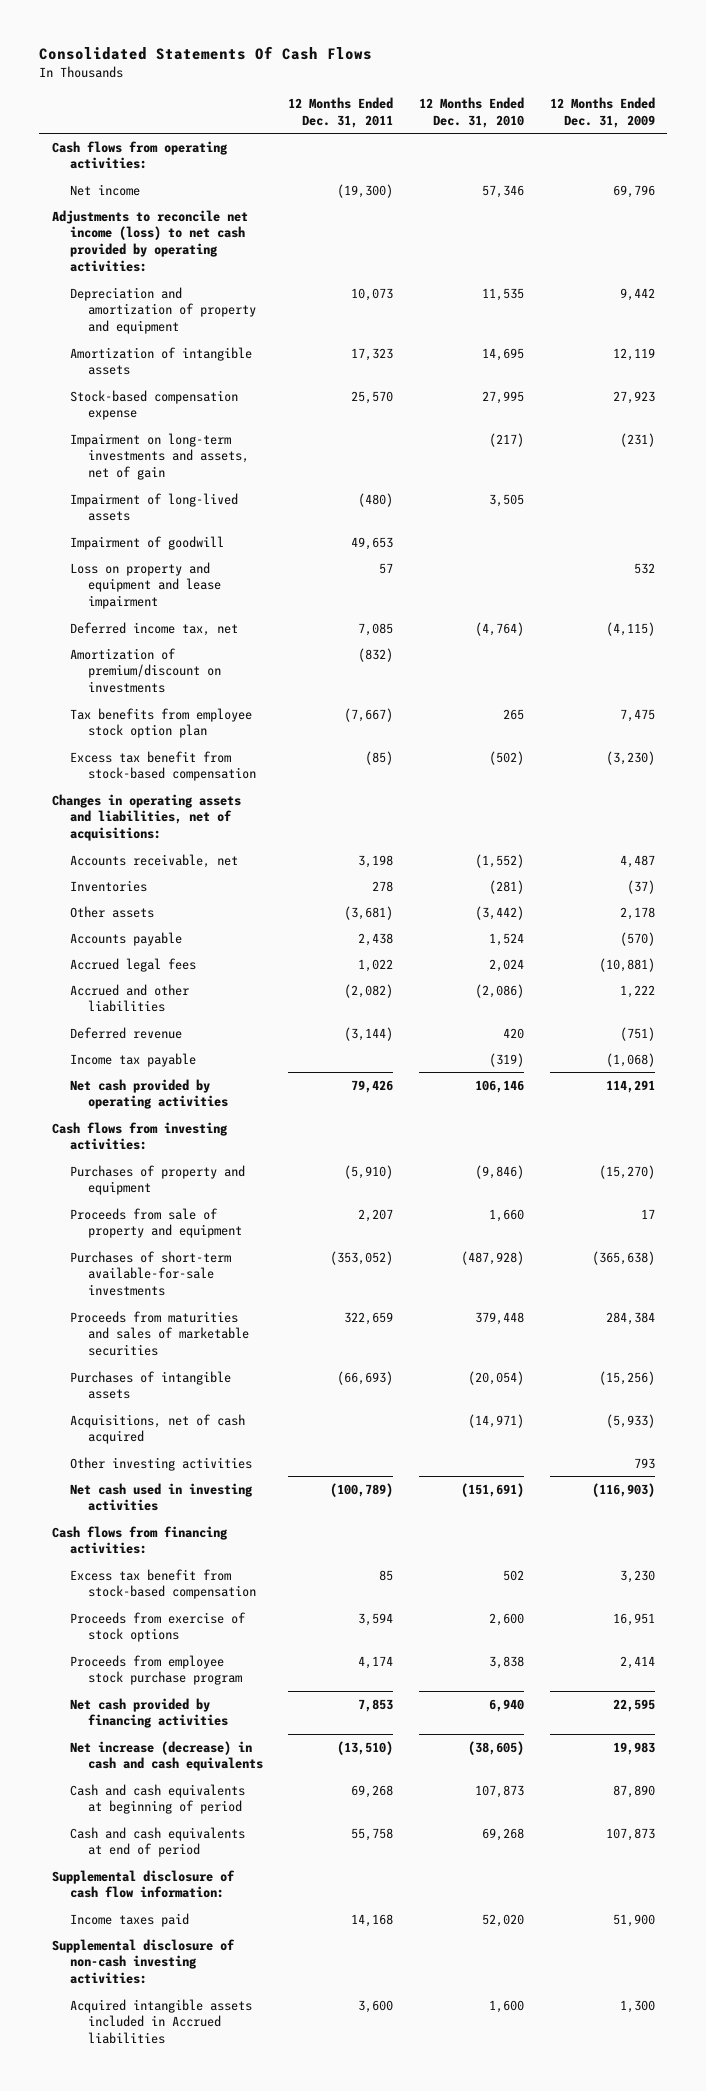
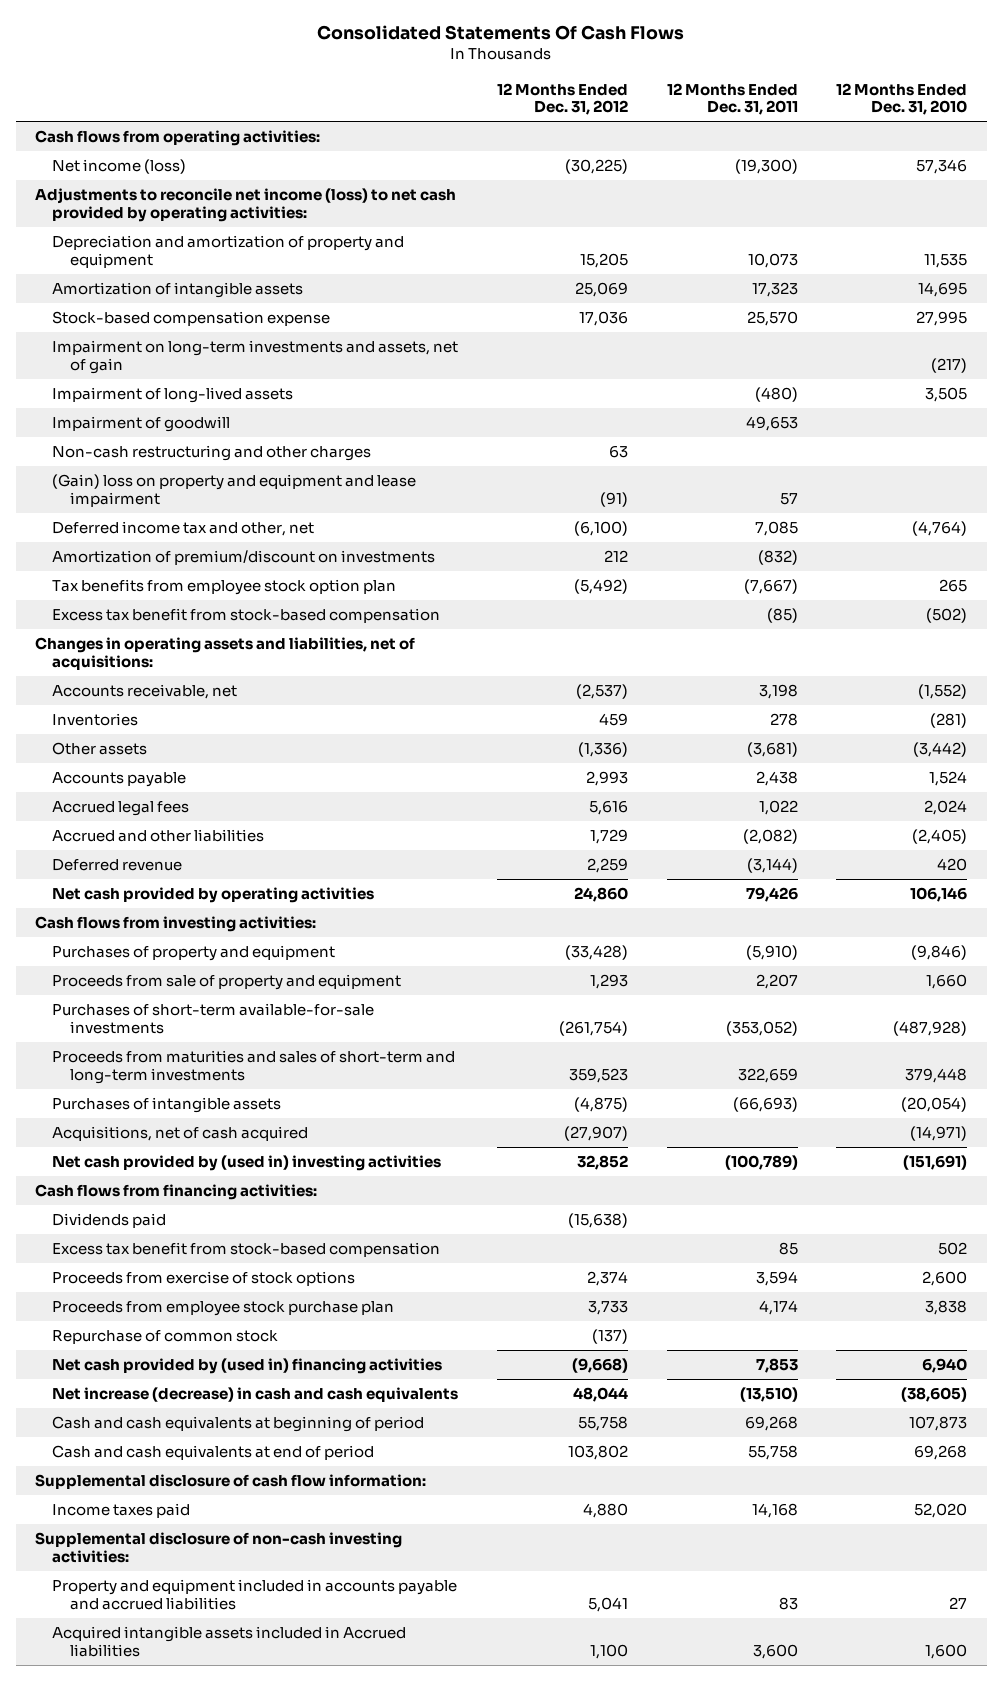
[549,97,655,128] 12 Months Ended Dec. 31, 2009 -> none
none -> [496,82,628,116] 12 Months Ended Dec. 31, 2012
[69,183,140,196] Net income -> [52,159,187,175] Net income (loss)
none -> [52,445,372,462] Non-cash restructuring and other charges
[69,561,221,610] Loss on property and equipment and lease impairment -> [52,474,417,507] (Gain) loss on property and equipment and lease impairment
[69,621,238,636] Deferred income tax, net -> [52,521,315,537] Deferred income tax and other, net
[475,983,525,998] (2,086) -> [912,829,968,845] (2,405)
[69,1052,196,1067] Income tax payable -> none
[69,1310,249,1357] Proceeds from maturities and sales of marketable securities -> [52,1050,456,1084] Proceeds from maturities and sales of short-term and long-term investments
[69,1456,252,1471] Other investing activities -> none
[69,1482,253,1512] Net cash used in investing activities -> [52,1155,442,1172] Net cash provided by (used in) investing activities
none -> [52,1213,167,1229] Dividends paid
[69,1654,242,1686] Proceeds from employee stock purchase program -> [52,1301,395,1317] Proceeds from employee stock purchase plan
none -> [52,1330,279,1345] Repurchase of common stock
[69,1697,228,1729] Net cash provided by financing activities -> [52,1358,443,1375] Net cash provided by (used in) financing activities
none -> [52,1579,458,1610] Property and equipment included in accounts payable and accrued liabilities

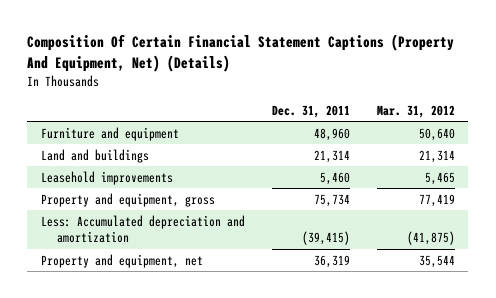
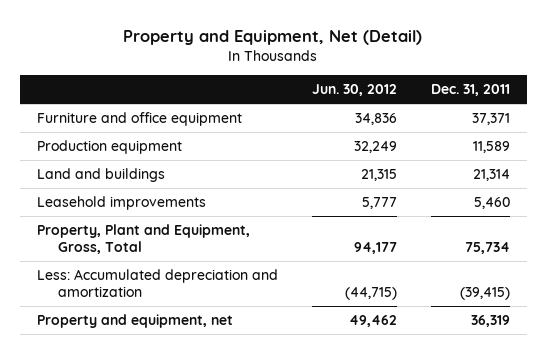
[27,34,455,72] Composition Of Certain Financial Statement Captions (Property And Equipment, Net) (Details) -> [123,29,423,45] Property and Equipment, Net (Detail)
[376,104,455,118] Mar. 31, 2012 -> none
none -> [311,84,397,97] Jun. 30, 2012
[40,126,179,141] Furniture and equipment -> [36,112,242,127] Furniture and office equipment
[313,127,350,141] 48,960 -> [471,113,510,126] 37,371
none -> [36,140,182,155] Production equipment
[40,192,215,207] Property and equipment, gross -> [36,224,250,255] Property, Plant and Equipment, Gross, Total

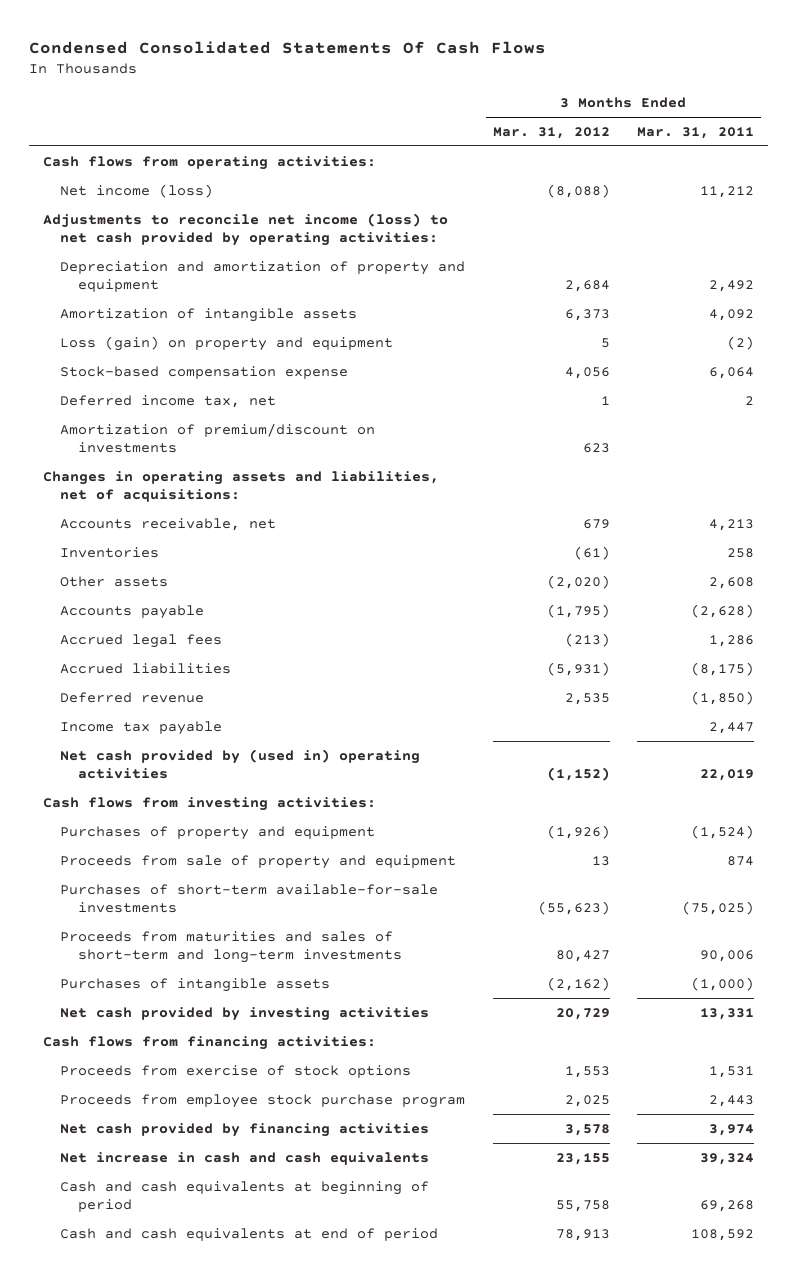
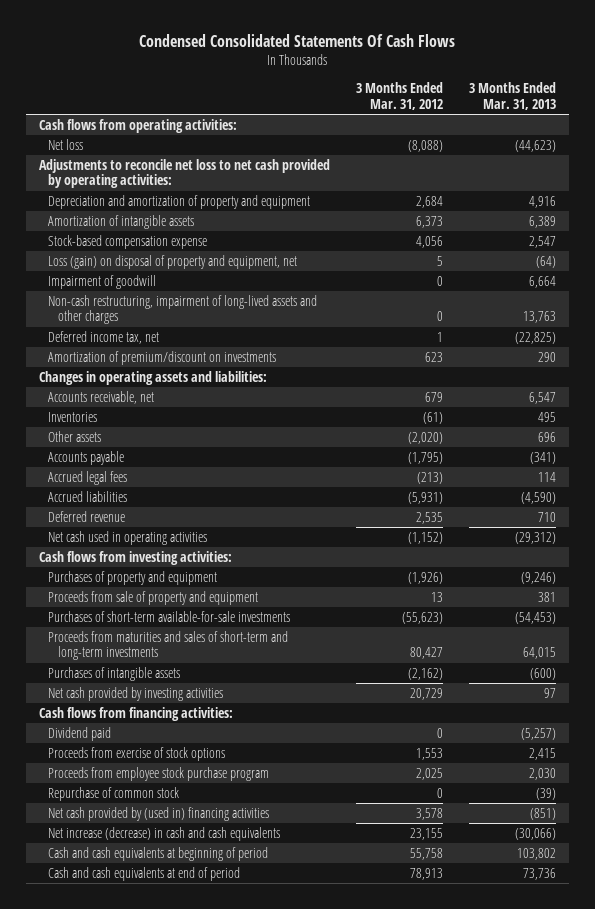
[636,126,754,139] Mar. 31, 2011 -> none
none -> [469,82,557,111] 3 Months Ended Mar. 31, 2013
[60,183,214,198] Net income (loss) -> [48,138,84,150] Net loss
[43,212,449,246] Adjustments to reconcile net income (loss) to net cash provided by operating activities: -> [38,158,330,189] Adjustments to reconcile net loss to net cash provided by operating activities:
[60,335,394,351] Loss (gain) on property and equipment -> none
none -> [48,254,298,269] Loss (gain) on disposal of property and equipment, net
none -> [48,274,157,289] Impairment of goodwill
none -> [48,294,318,325] Non-cash restructuring, impairment of long-lived assets and other charges
[43,470,440,502] Changes in operating assets and liabilities, net of acquisitions: -> [38,370,267,385] Changes in operating assets and liabilities:
[60,720,223,735] Income tax payable -> none
[60,748,421,779] Net cash provided by (used in) operating activities -> [48,530,208,545] Net cash used in operating activities
none -> [48,726,112,741] Dividend paid
none -> [48,786,180,801] Repurchase of common stock
[60,1122,430,1137] Net cash provided by financing activities -> [48,806,270,821] Net cash provided by (used in) financing activities
[60,1151,430,1165] Net increase in cash and cash equivalents -> [48,826,281,841] Net increase (decrease) in cash and cash equivalents

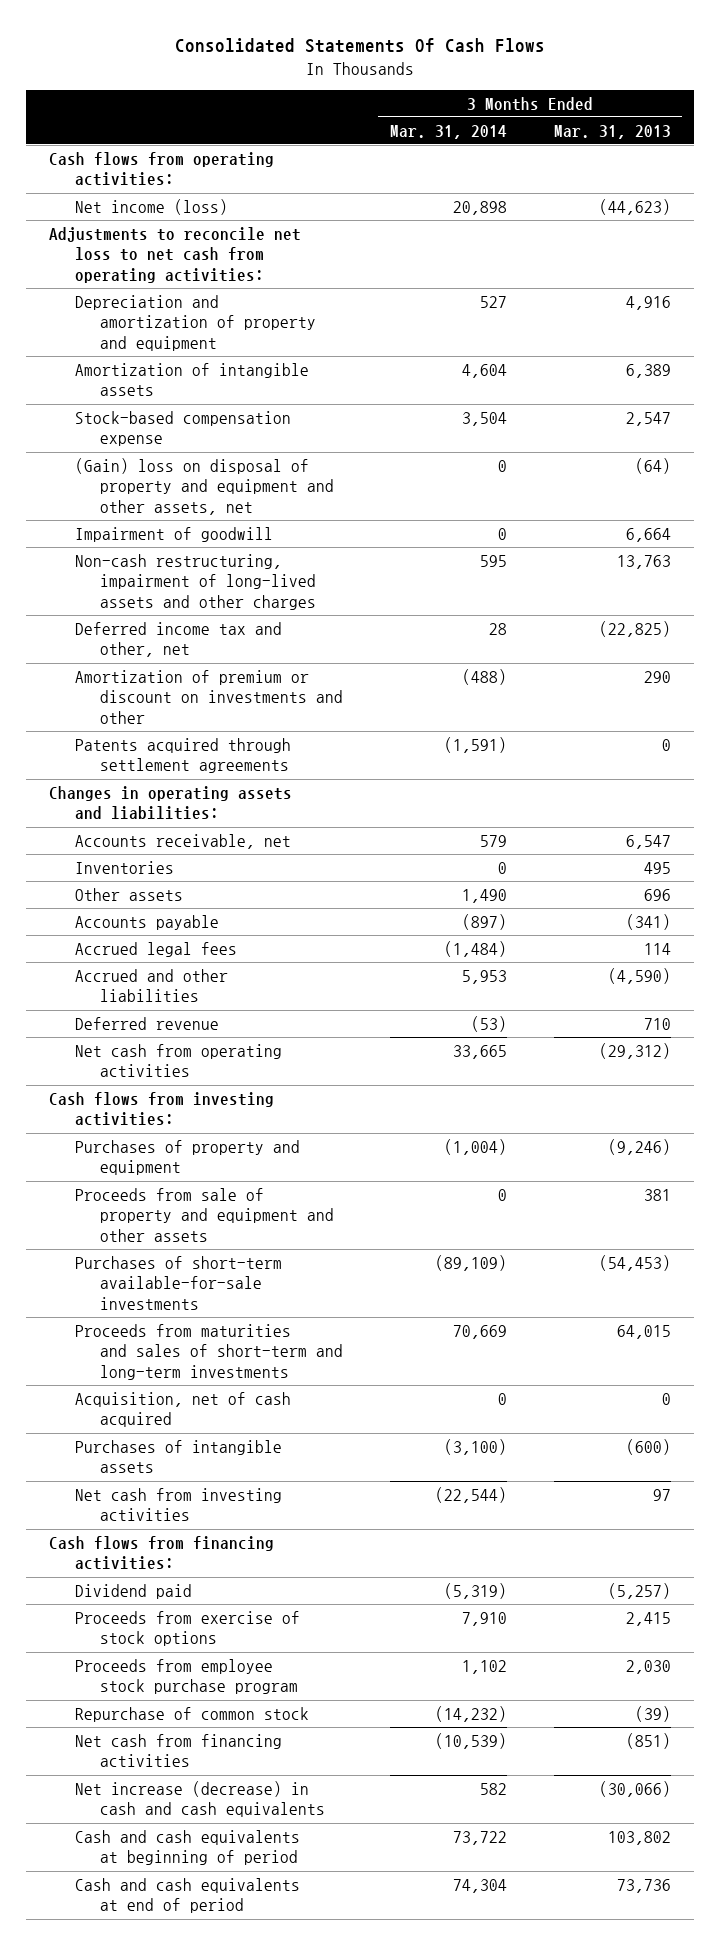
[139,33,456,47] Condensed Consolidated Statements Of Cash Flows -> [175,38,546,54] Consolidated Statements Of Cash Flows
[355,82,443,111] 3 Months Ended Mar. 31, 2012 -> none
none -> [389,124,507,139] Mar. 31, 2014
[48,138,84,150] Net loss -> [74,198,228,215] Net income (loss)
[38,158,330,189] Adjustments to reconcile net loss to net cash provided by operating activities: -> [49,226,302,283] Adjustments to reconcile net loss to net cash from operating activities:
[48,254,298,269] Loss (gain) on disposal of property and equipment, net -> [74,457,334,515] (Gain) loss on disposal of property and equipment and other assets, net
[48,330,160,344] Deferred income tax, net -> [74,621,282,658] Deferred income tax and other, net
[48,350,277,365] Amortization of premium/discount on investments -> [74,669,343,724] Amortization of premium or discount on investments and other
none -> [74,737,291,774] Patents acquired through settlement agreements
[48,490,128,502] Accrued liabilities -> [74,968,228,1003] Accrued and other liabilities
[48,530,208,545] Net cash used in operating activities -> [74,1043,282,1078] Net cash from operating activities
[48,590,259,605] Proceeds from sale of property and equipment -> [74,1187,334,1242] Proceeds from sale of property and equipment and other assets
none -> [74,1391,291,1428] Acquisition, net of cash acquired
[48,686,224,701] Net cash provided by investing activities -> [74,1487,282,1522] Net cash from investing activities
[48,806,270,821] Net cash provided by (used in) financing activities -> [74,1733,282,1768] Net cash from financing activities

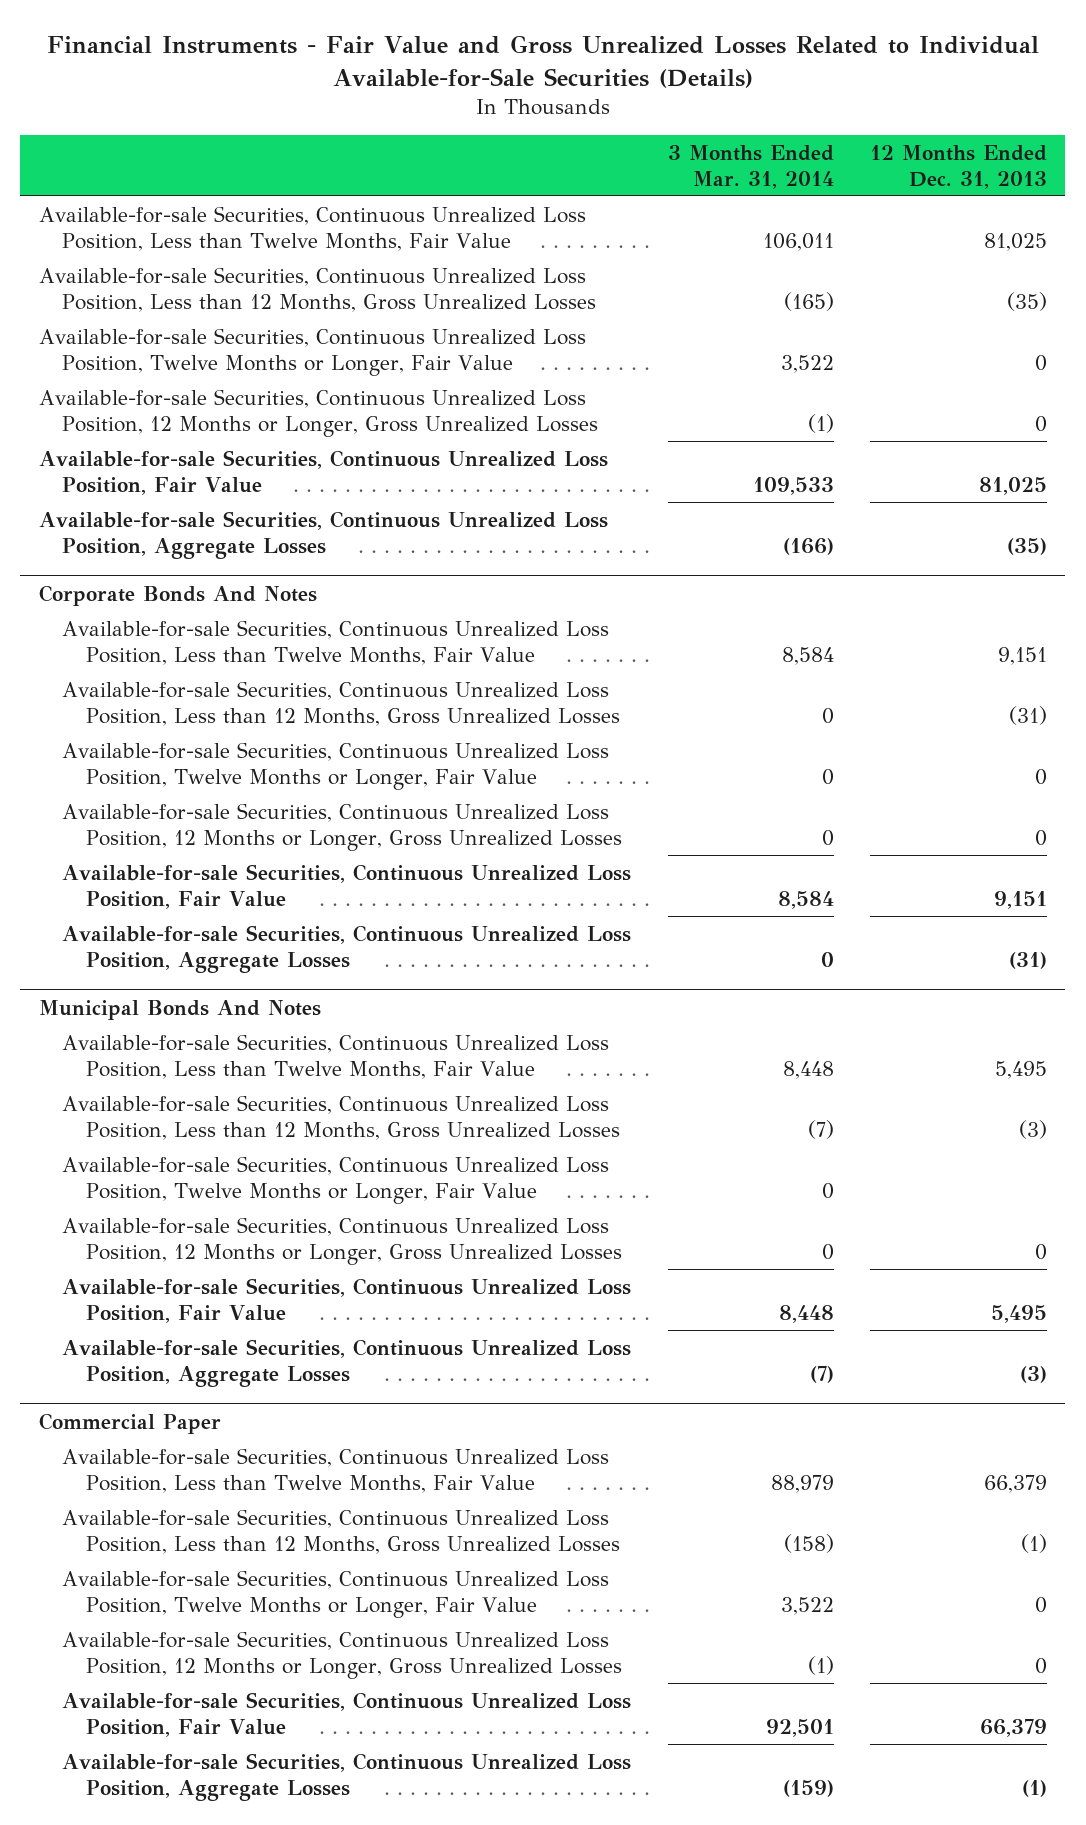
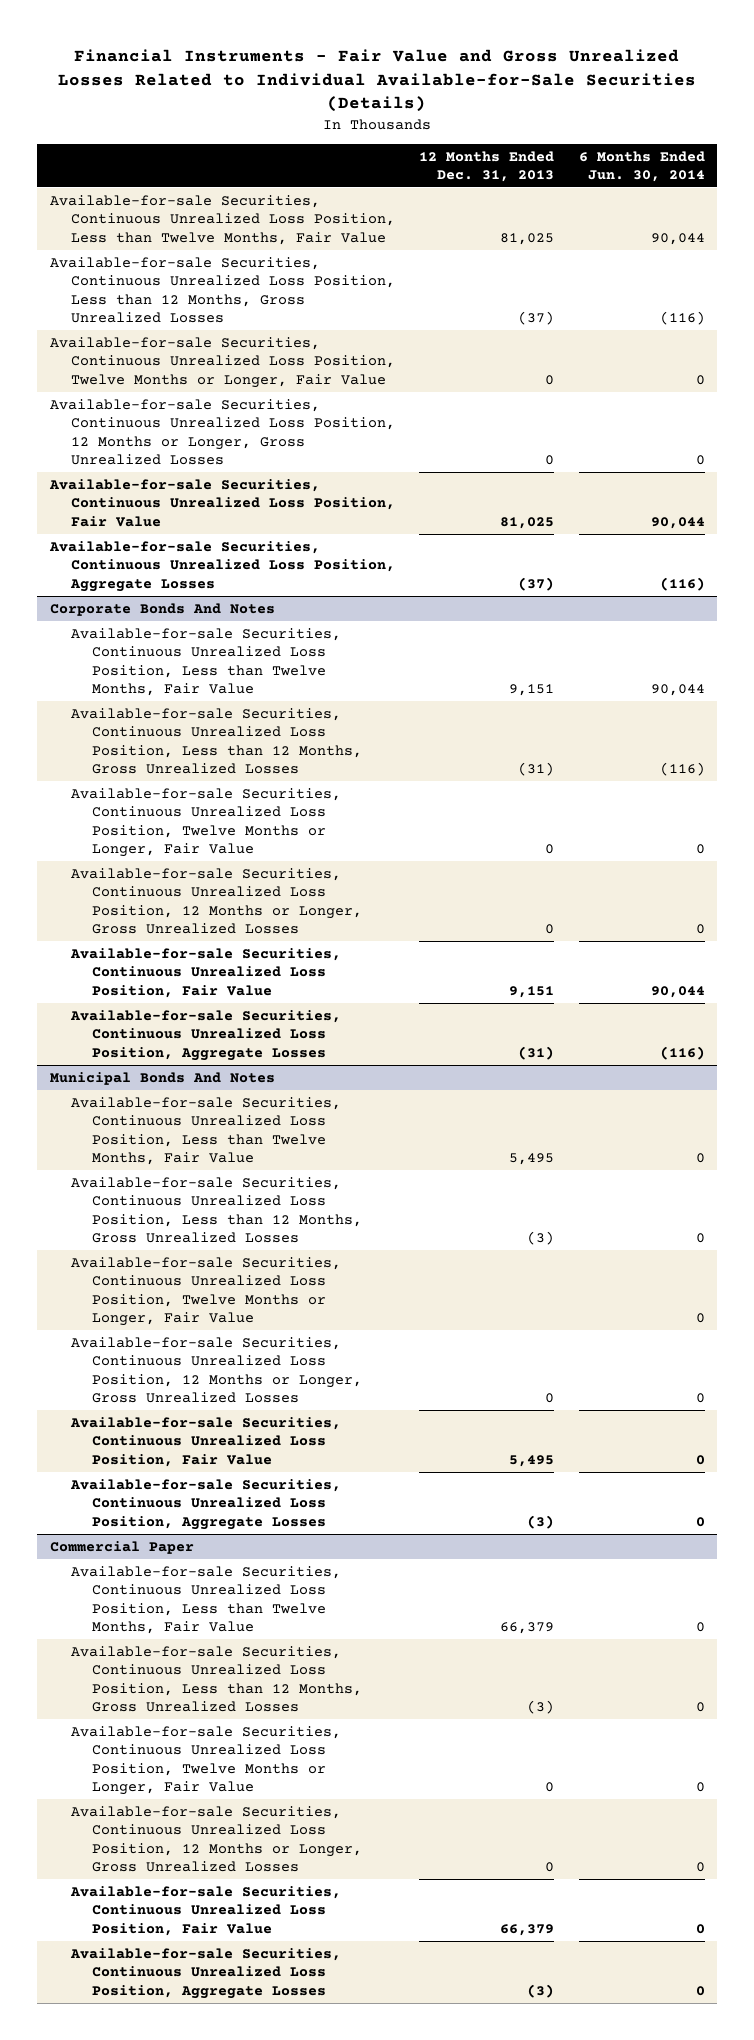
[667,144,834,189] 3 Months Ended Mar. 31, 2014 -> none
none -> [578,150,705,183] 6 Months Ended Jun. 30, 2014
[1006,291,1047,311] (35) -> [518,311,555,326] (37)
[1006,537,1047,555] (35) -> [518,576,555,591] (37)
[1020,1533,1047,1553] (1) -> [527,1700,555,1715] (3)
[1021,1779,1047,1797] (1) -> [527,1983,555,1998] (3)

